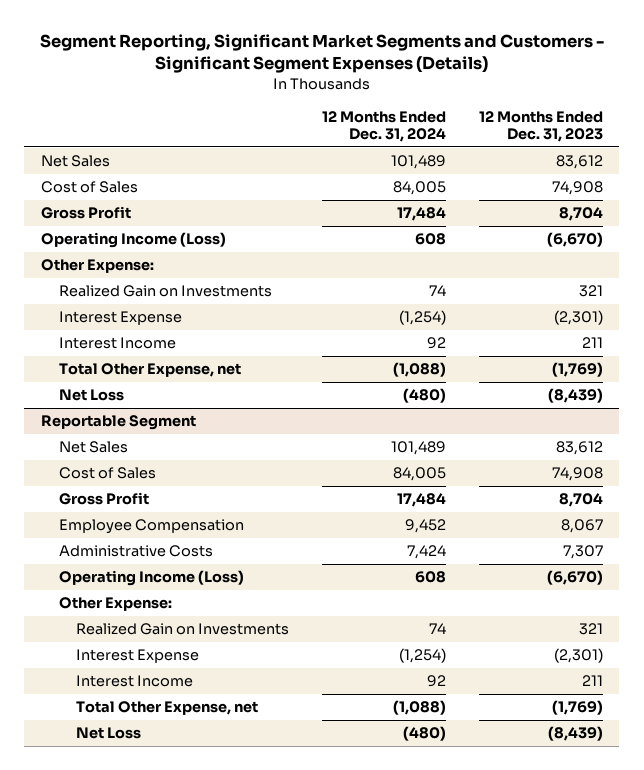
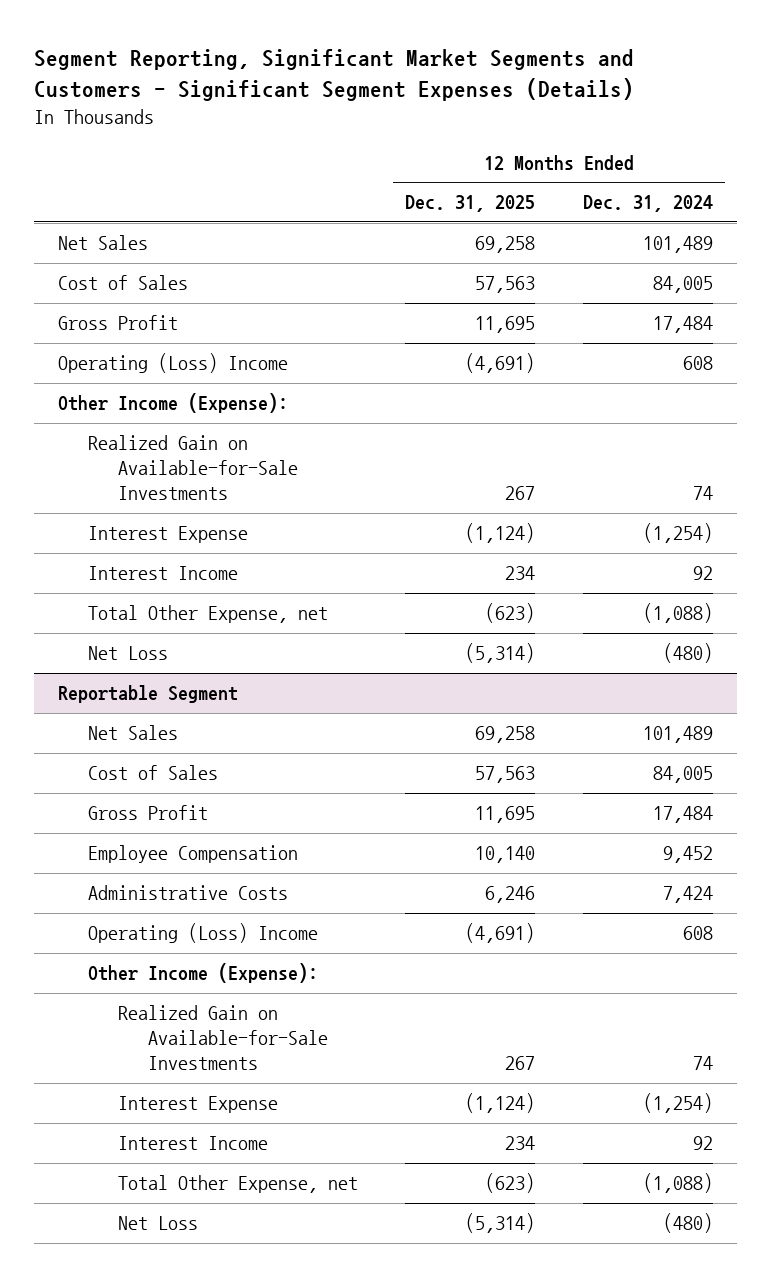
[478,110,603,142] 12 Months Ended Dec. 31, 2023 -> none
none -> [405,195,536,213] Dec. 31, 2025
[40,232,226,249] Operating Income (Loss) -> [57,353,288,374] Operating (Loss) Income
[40,259,154,274] Other Expense: -> [57,393,288,414] Other Income (Expense):
[58,285,272,298] Realized Gain on Investments -> [87,435,298,501] Realized Gain on Available-for-Sale Investments
[58,570,244,587] Operating Income (Loss) -> [87,923,318,944] Operating (Loss) Income
[58,597,172,612] Other Expense: -> [87,963,318,984] Other Income (Expense):
[76,623,290,636] Realized Gain on Investments -> [117,1005,328,1071] Realized Gain on Available-for-Sale Investments

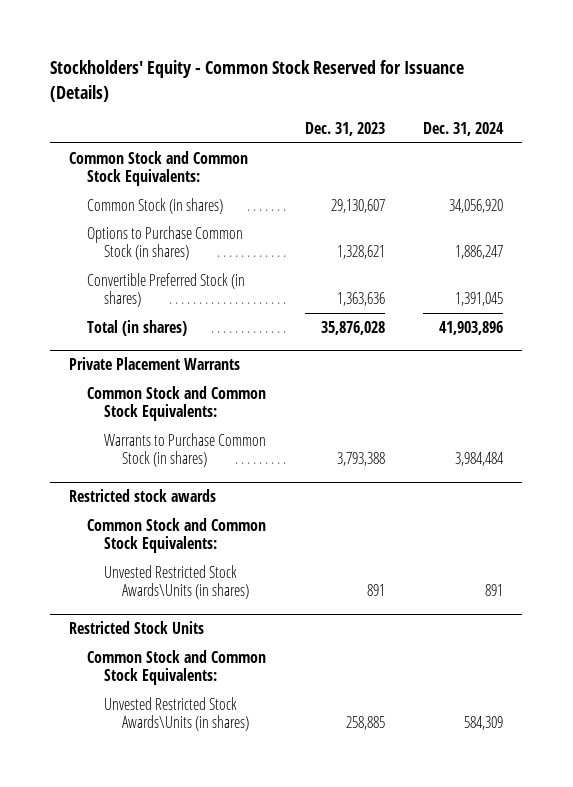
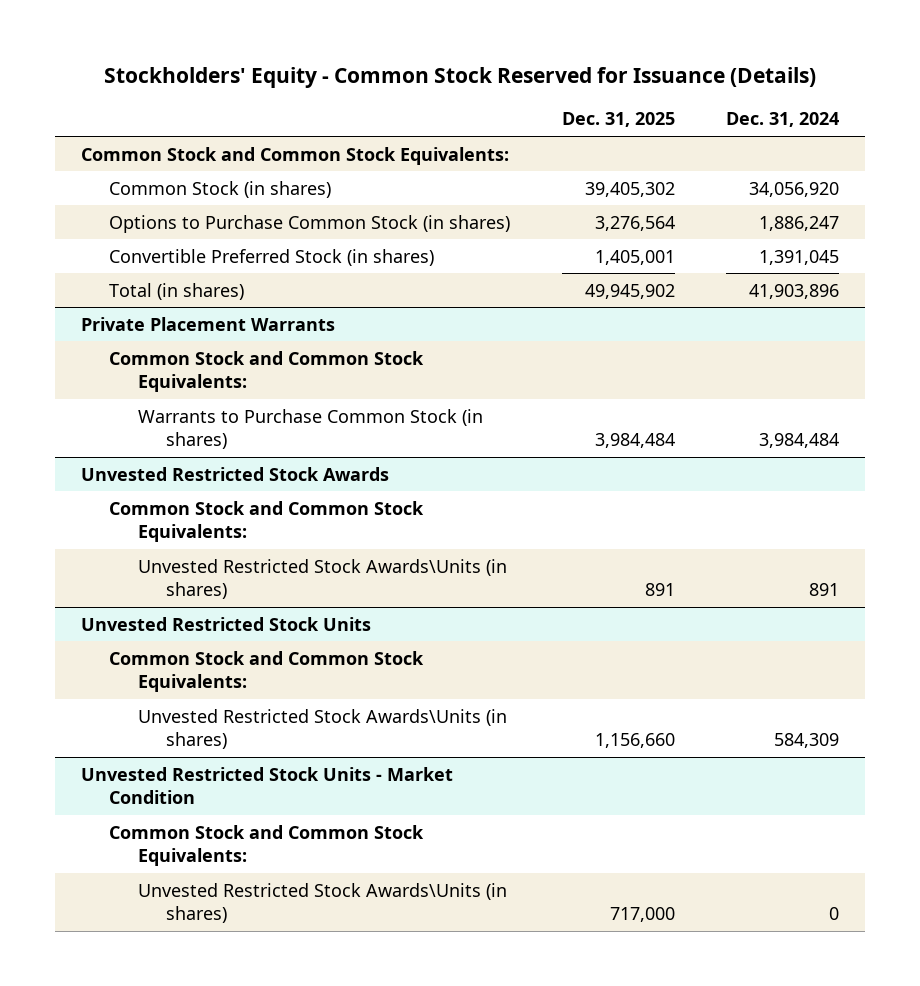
[304,122,385,137] Dec. 31, 2023 -> none
none -> [561,112,675,128] Dec. 31, 2025
[69,488,217,502] Restricted stock awards -> [80,466,389,481] Unvested Restricted Stock Awards
[69,620,205,634] Restricted Stock Units -> [80,616,371,631] Unvested Restricted Stock Units
none -> [80,766,453,804] Unvested Restricted Stock Units - Market Condition
none -> [109,824,425,866] Common Stock and Common Stock Equivalents:
none -> [137,882,507,923] Unvested Restricted Stock Awards\Units (in shares)

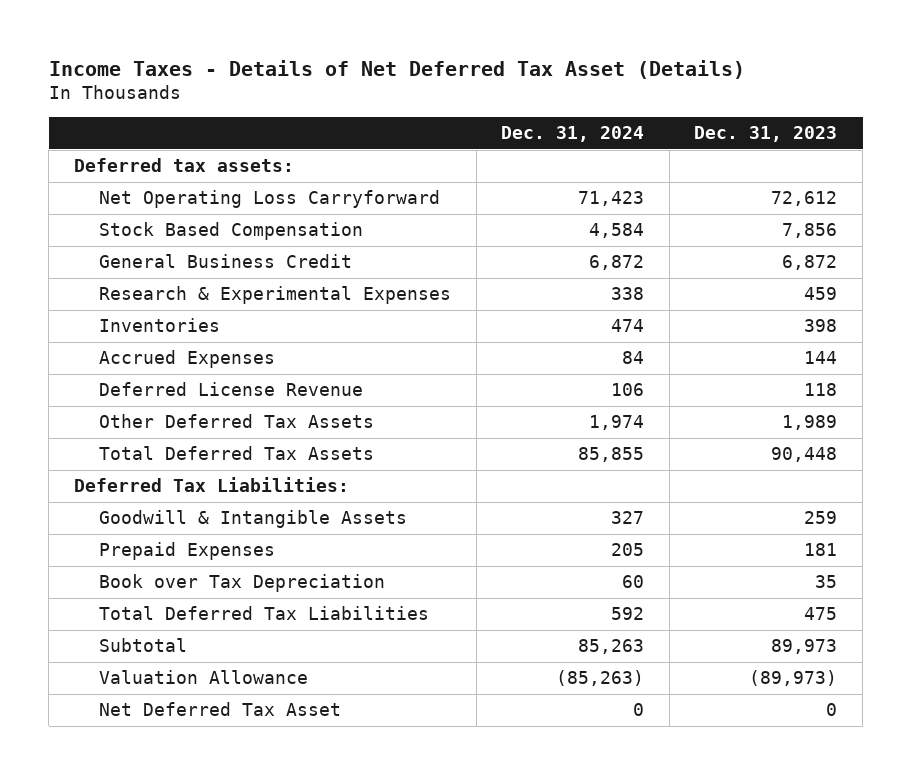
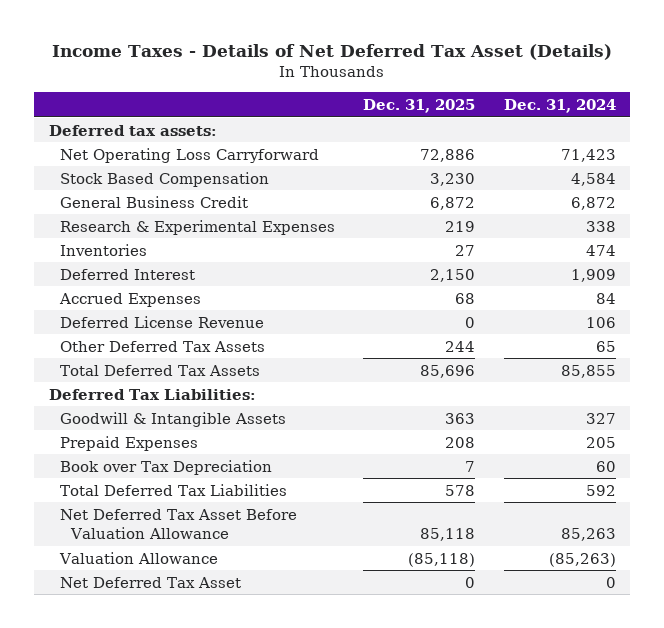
[694,125,838,142] Dec. 31, 2023 -> none
none -> [363,98,476,113] Dec. 31, 2025
none -> [59,268,195,280] Deferred Interest
[589,415,645,431] 1,974 -> [595,340,616,352] 65
[99,638,188,653] Subtotal -> [59,508,297,539] Net Deferred Tax Asset Before Valuation Allowance

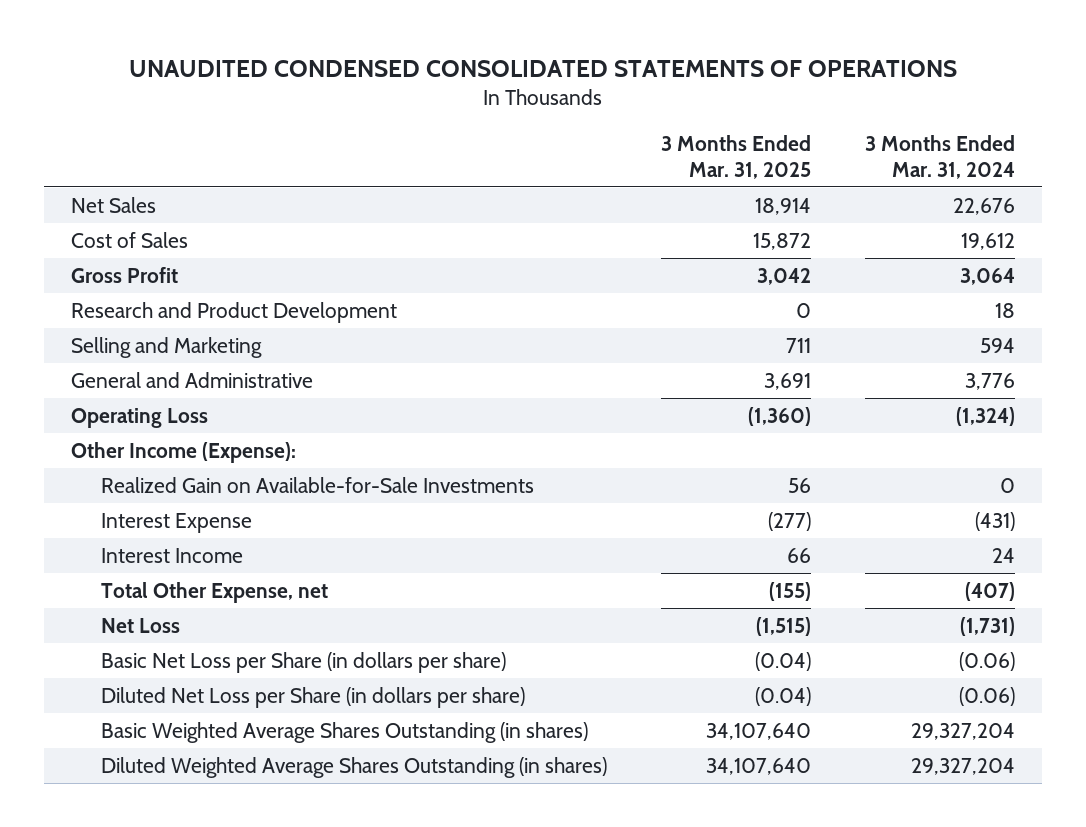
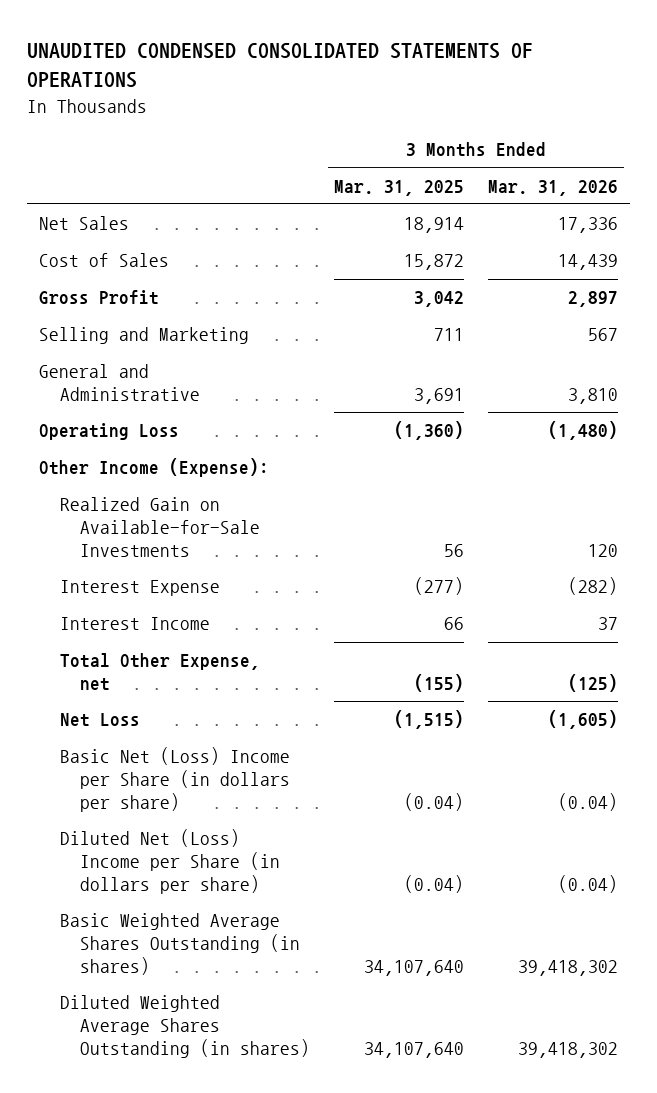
[865,135,1016,179] 3 Months Ended Mar. 31, 2024 -> none
none -> [487,179,618,196] Mar. 31, 2026
[71,301,398,323] Research and Product Development -> none
[100,651,506,673] Basic Net Loss per Share (in dollars per share) -> [59,747,291,812] Basic Net (Loss) Income per Share (in dollars per share)
[100,686,525,708] Diluted Net Loss per Share (in dollars per share) -> [59,829,281,894] Diluted Net (Loss) Income per Share (in dollars per share)

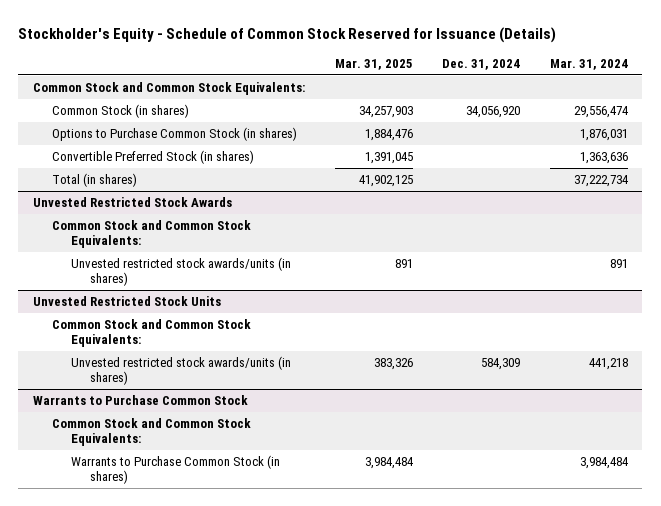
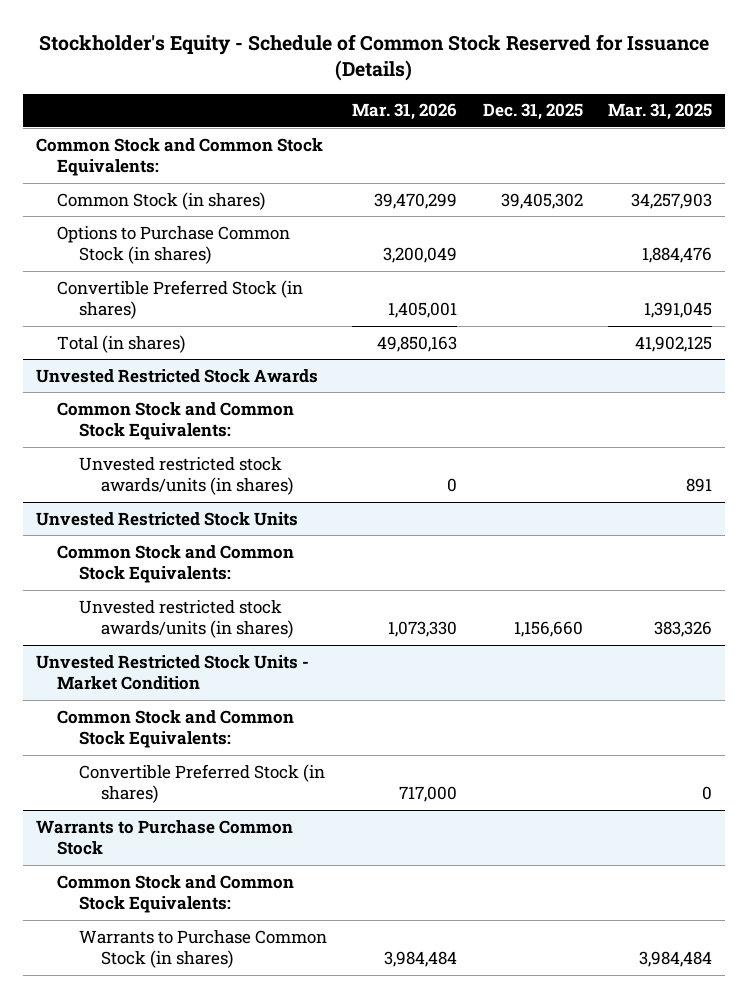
[442,58,521,70] Dec. 31, 2024 -> none
[549,58,628,70] Mar. 31, 2024 -> none
none -> [352,103,458,121] Mar. 31, 2026
none -> [482,103,583,121] Dec. 31, 2025
none -> [35,654,309,691] Unvested Restricted Stock Units - Market Condition
none -> [57,709,295,749] Common Stock and Common Stock Equivalents:
none -> [79,763,326,804] Convertible Preferred Stock (in shares)

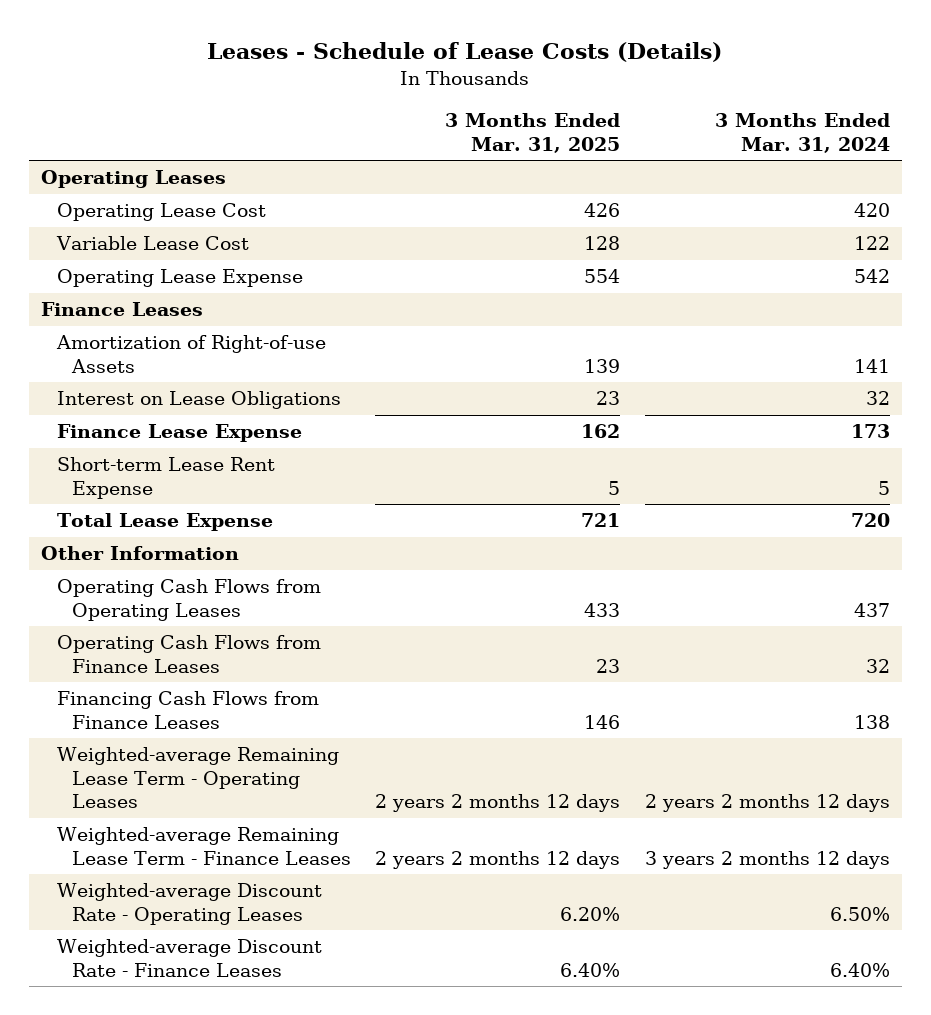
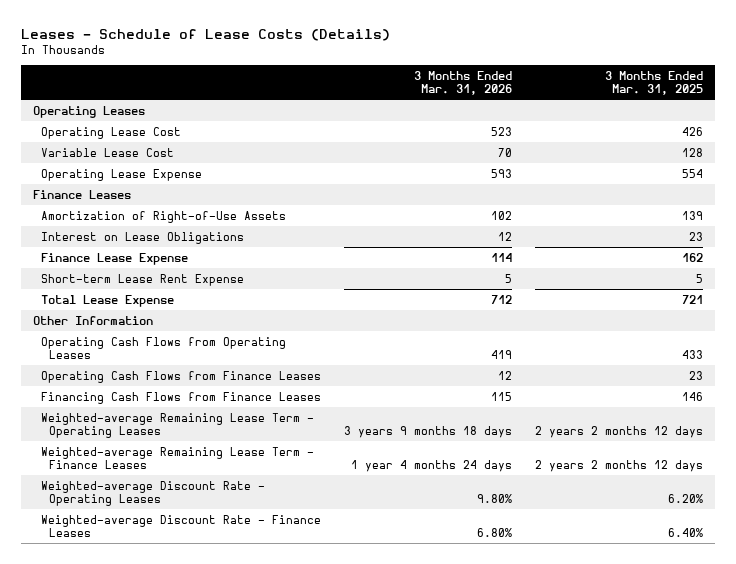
[714,113,890,153] 3 Months Ended Mar. 31, 2024 -> none
none -> [414,70,513,95] 3 Months Ended Mar. 31, 2026
[55,335,326,373] Amortization of Right-of-use Assets -> [40,210,286,223] Amortization of Right-of-Use Assets

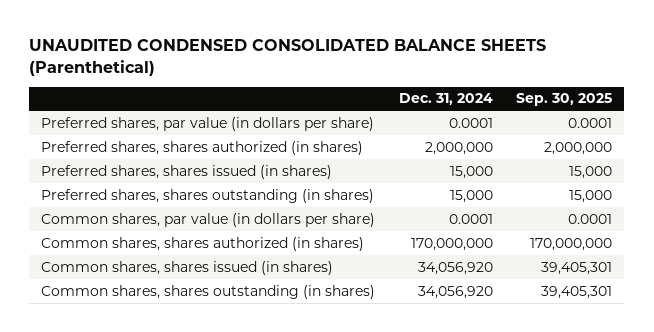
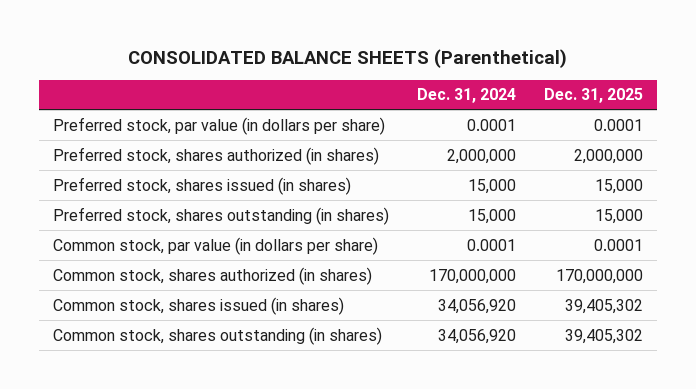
[29,39,547,76] UNAUDITED CONDENSED CONSOLIDATED BALANCE SHEETS (Parenthetical) -> [127,48,567,68] CONSOLIDATED BALANCE SHEETS (Parenthetical)
[516,93,613,107] Sep. 30, 2025 -> none
none -> [543,88,643,104] Dec. 31, 2025
[41,116,375,131] Preferred shares, par value (in dollars per share) -> [52,116,385,135] Preferred stock, par value (in dollars per share)
[41,140,364,155] Preferred shares, shares authorized (in shares) -> [52,146,379,165] Preferred stock, shares authorized (in shares)
[41,164,333,179] Preferred shares, shares issued (in shares) -> [52,176,351,195] Preferred stock, shares issued (in shares)
[41,188,375,203] Preferred shares, shares outstanding (in shares) -> [52,206,389,225] Preferred stock, shares outstanding (in shares)
[41,212,376,227] Common shares, par value (in dollars per share) -> [52,236,378,255] Common stock, par value (in dollars per share)
[41,236,365,251] Common shares, shares authorized (in shares) -> [52,266,372,285] Common stock, shares authorized (in shares)
[41,260,334,275] Common shares, shares issued (in shares) -> [52,296,344,315] Common stock, shares issued (in shares)
[41,284,376,299] Common shares, shares outstanding (in shares) -> [52,326,382,345] Common stock, shares outstanding (in shares)

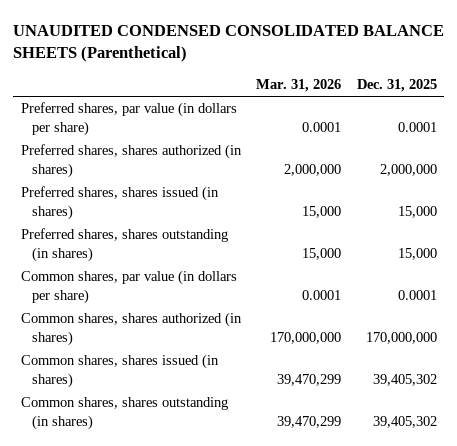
[127,48,567,68] CONSOLIDATED BALANCE SHEETS (Parenthetical) -> [13,24,445,63] UNAUDITED CONDENSED CONSOLIDATED BALANCE SHEETS (Parenthetical)
[416,88,516,104] Dec. 31, 2024 -> none
none -> [256,79,342,93] Mar. 31, 2026
[52,116,385,135] Preferred stock, par value (in dollars per share) -> [20,102,237,136] Preferred shares, par value (in dollars per share)
[52,146,379,165] Preferred stock, shares authorized (in shares) -> [20,144,242,178] Preferred shares, shares authorized (in shares)
[52,176,351,195] Preferred stock, shares issued (in shares) -> [20,186,219,220] Preferred shares, shares issued (in shares)
[52,206,389,225] Preferred stock, shares outstanding (in shares) -> [20,228,228,262] Preferred shares, shares outstanding (in shares)
[52,236,378,255] Common stock, par value (in dollars per share) -> [20,270,237,304] Common shares, par value (in dollars per share)
[52,266,372,285] Common stock, shares authorized (in shares) -> [20,312,242,346] Common shares, shares authorized (in shares)
[52,296,344,315] Common stock, shares issued (in shares) -> [20,354,219,388] Common shares, shares issued (in shares)
[52,326,382,345] Common stock, shares outstanding (in shares) -> [20,397,228,430] Common shares, shares outstanding (in shares)

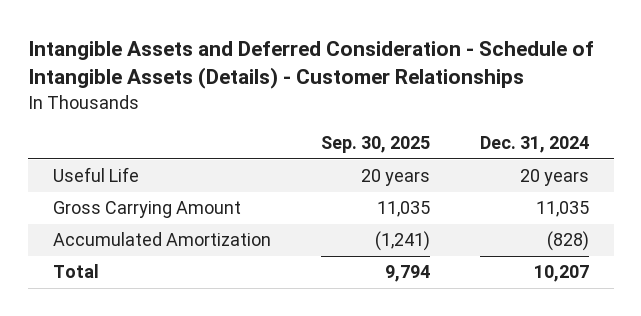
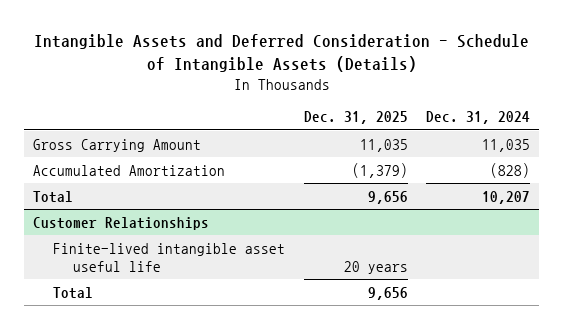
[27,40,594,90] Intangible Assets and Deferred Consideration - Schedule of Intangible Assets (Details) - Customer Relationships -> [33,34,529,73] Intangible Assets and Deferred Consideration - Schedule of Intangible Assets (Details)
[320,136,430,154] Sep. 30, 2025 -> none
none -> [303,111,408,125] Dec. 31, 2025
[52,167,139,183] Useful Life -> none
none -> [32,216,209,230] Customer Relationships
none -> [52,242,285,273] Finite-lived intangible asset useful life
none -> [52,286,93,299] Total

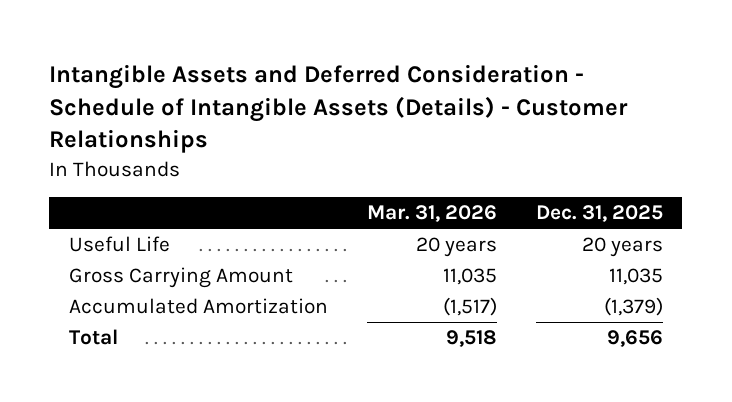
[33,34,529,73] Intangible Assets and Deferred Consideration - Schedule of Intangible Assets (Details) -> [49,63,629,154] Intangible Assets and Deferred Consideration - Schedule of Intangible Assets (Details) - Customer Relationships
[426,111,531,125] Dec. 31, 2024 -> none
none -> [366,205,497,223] Mar. 31, 2026
none -> [68,236,170,253] Useful Life
[32,216,209,230] Customer Relationships -> none
[52,242,285,273] Finite-lived intangible asset useful life -> none
[52,286,93,299] Total -> none

